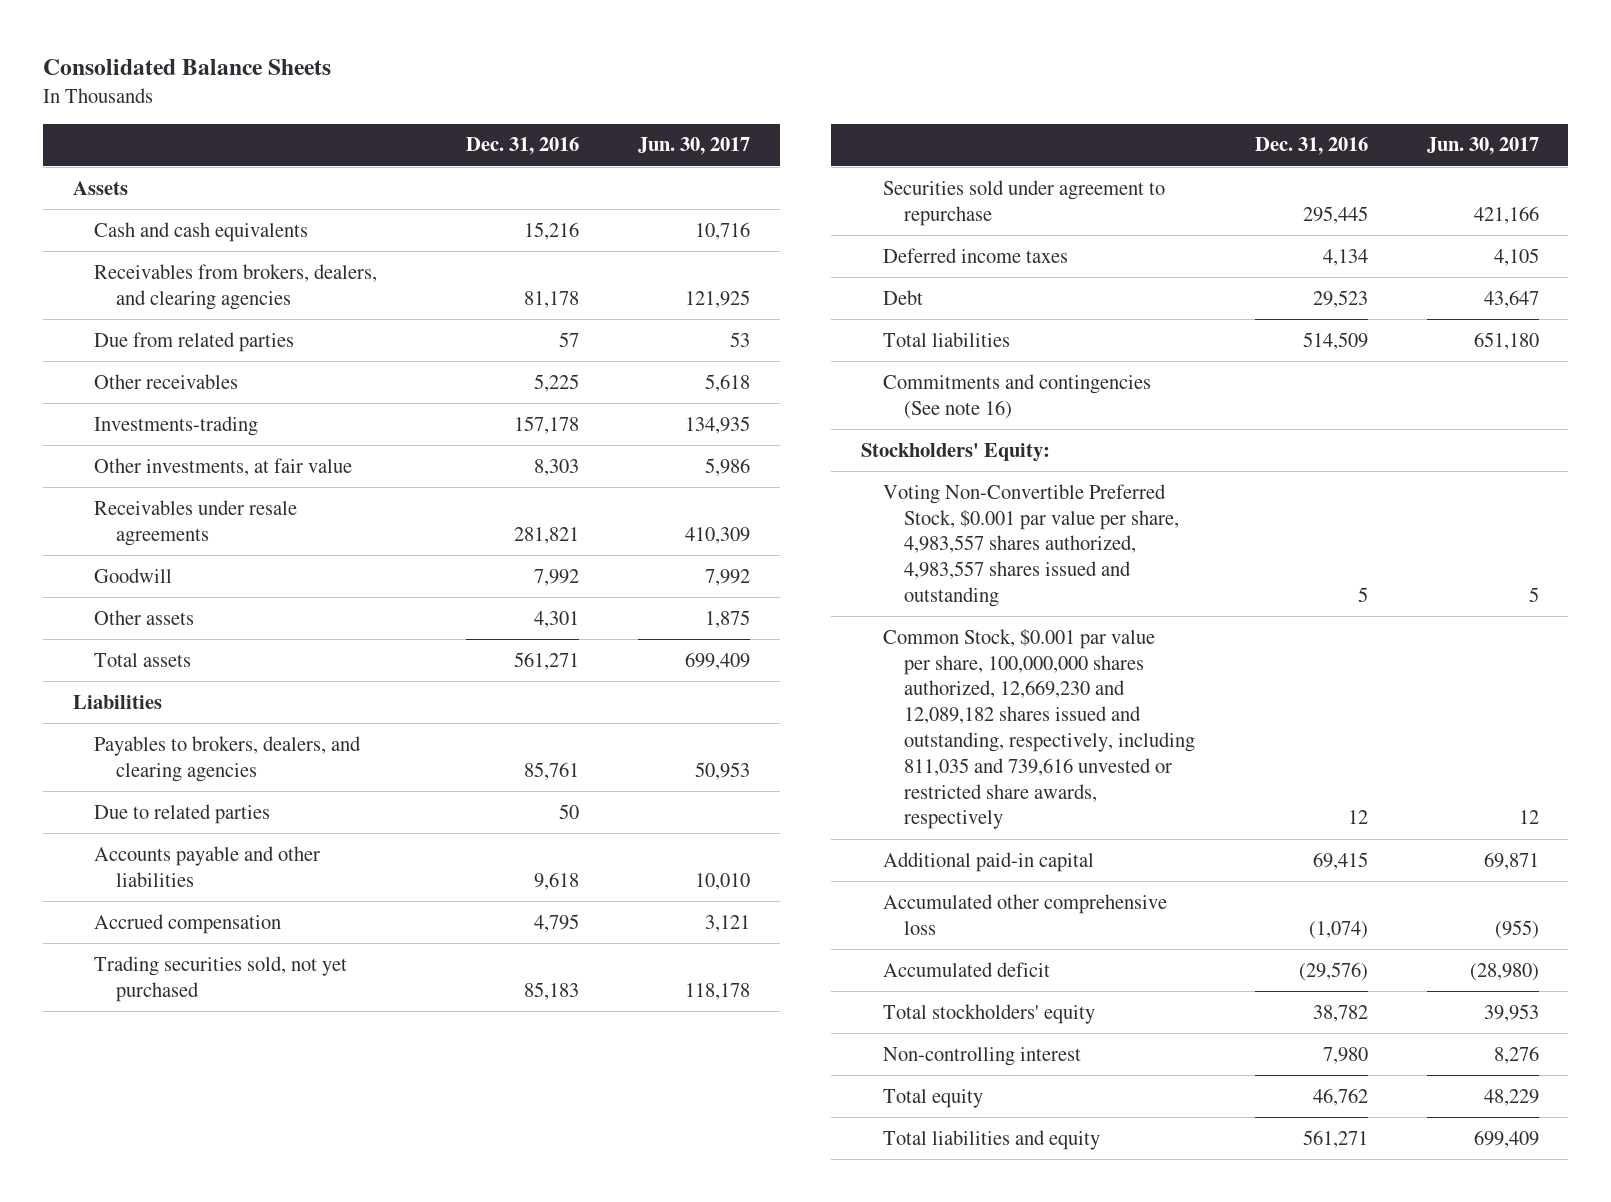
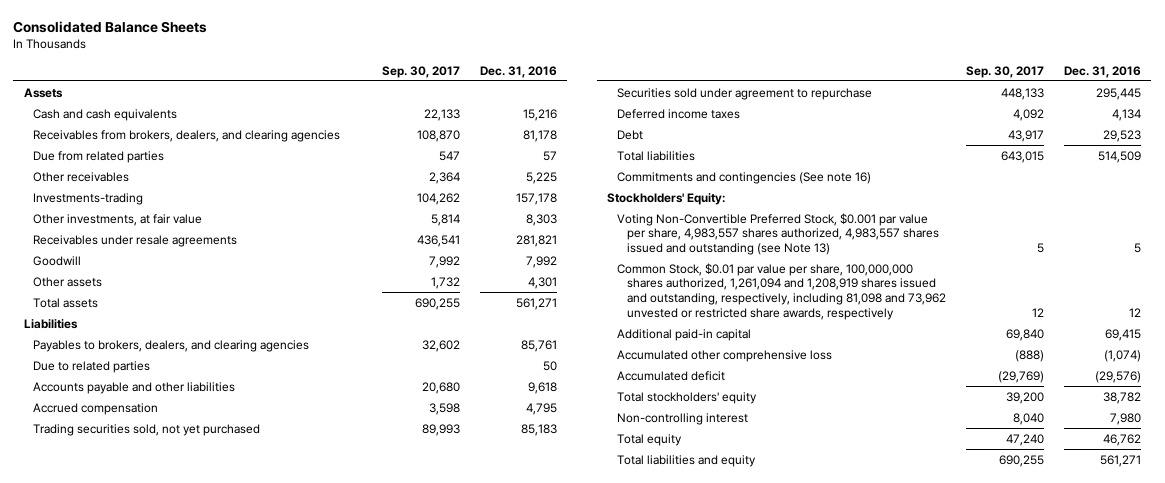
[638,137,751,156] Jun. 30, 2017 -> none
none -> [382,65,461,78] Sep. 30, 2017
[882,483,1180,608] Voting Non-Convertible Preferred Stock, $0.001 par value per share, 4,983,557 shares authorized, 4,983,557 shares issued and outstanding -> [617,212,939,256] Voting Non-Convertible Preferred Stock, $0.001 par value per share, 4,983,557 shares authorized, 4,983,557 shares issued and outstanding (see Note 13)
[882,628,1196,830] Common Stock, $0.001 par value per share, 100,000,000 shares authorized, 12,669,230 and 12,089,182 shares issued and outstanding, respectively, including 811,035 and 739,616 unvested or restricted share awards, respectively -> [617,262,946,320] Common Stock, $0.01 par value per share, 100,000,000 shares authorized, 1,261,094 and 1,208,919 shares issued and outstanding, respectively, including 81,098 and 73,962 unvested or restricted share awards, respectively

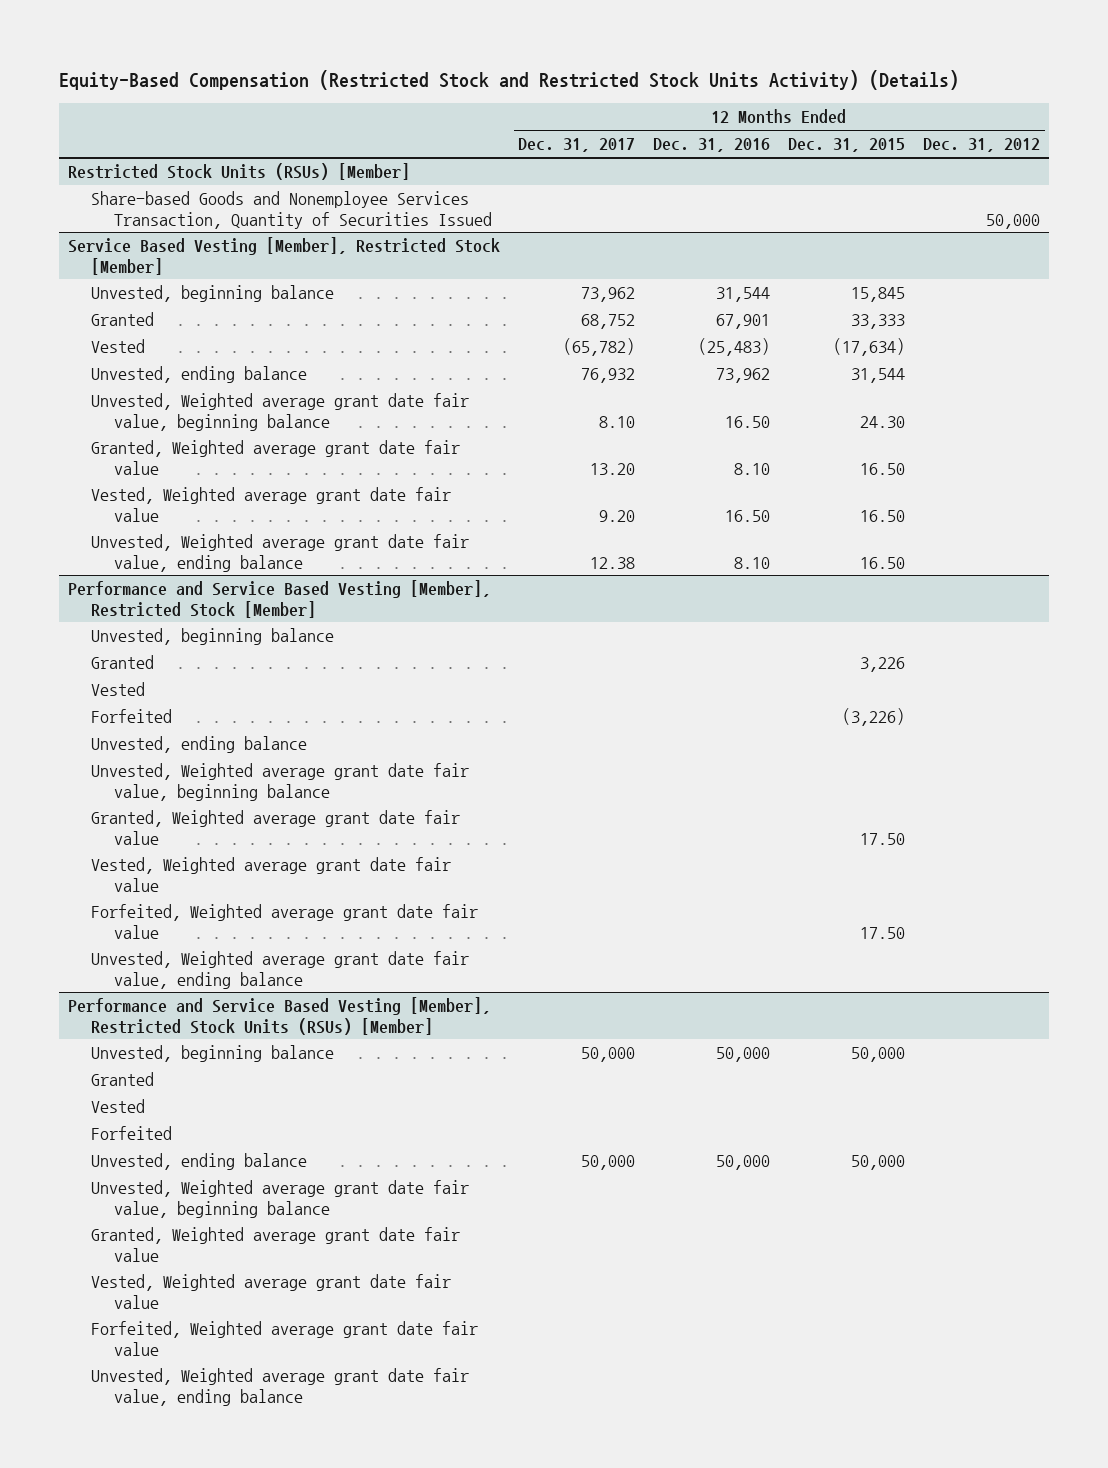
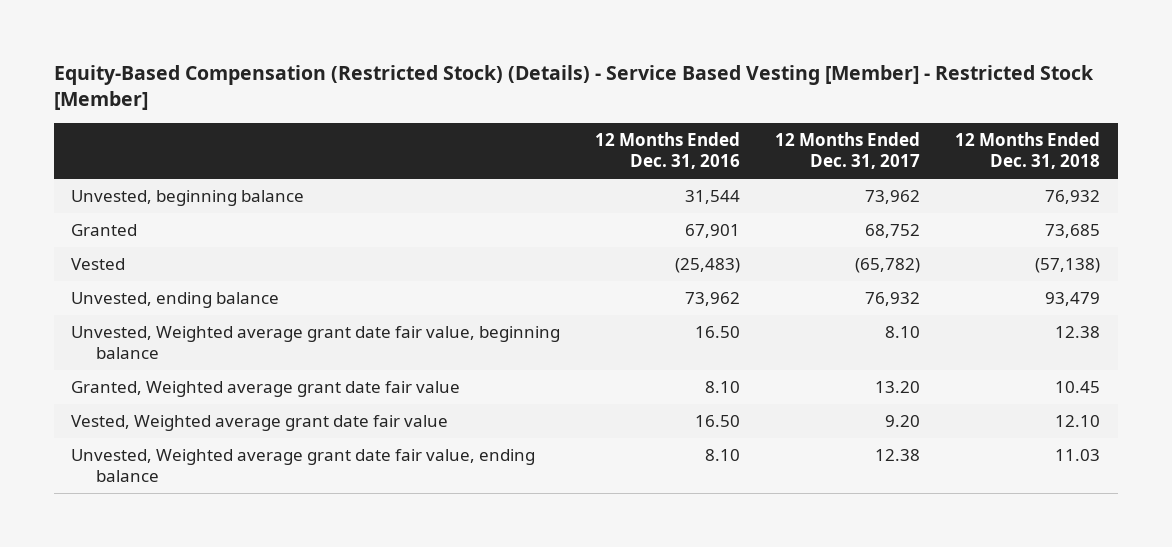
[58,69,959,90] Equity-Based Compensation (Restricted Stock and Restricted Stock Units Activity) (Details) -> [53,65,1094,111] Equity-Based Compensation (Restricted Stock) (Details) - Service Based Vesting [Member] - Restricted Stock [Member]
[788,138,906,153] Dec. 31, 2015 -> none
[923,138,1041,153] Dec. 31, 2012 -> none
none -> [955,132,1101,170] 12 Months Ended Dec. 31, 2018
[67,163,410,181] Restricted Stock Units (RSUs) [Member] -> none
[91,191,493,229] Share-based Goods and Nonemployee Services Transaction, Quantity of Securities Issued -> none
[67,237,500,275] Service Based Vesting [Member], Restricted Stock [Member] -> none
[67,580,491,618] Performance and Service Based Vesting [Member], Restricted Stock [Member] -> none
[91,628,335,646] Unvested, beginning balance -> none
[91,655,155,670] Granted -> none
[91,682,146,697] Vested -> none
[91,709,173,724] Forfeited -> none
[91,736,308,754] Unvested, ending balance -> none
[91,763,470,801] Unvested, Weighted average grant date fair value, beginning balance -> none
[91,810,461,845] Granted, Weighted average grant date fair value -> none
[91,857,452,892] Vested, Weighted average grant date fair value -> none
[91,904,479,939] Forfeited, Weighted average grant date fair value -> none
[91,951,470,989] Unvested, Weighted average grant date fair value, ending balance -> none
[67,997,491,1035] Performance and Service Based Vesting [Member], Restricted Stock Units (RSUs) [Member] -> none
[91,1045,335,1063] Unvested, beginning balance -> none
[91,1072,155,1087] Granted -> none
[91,1099,146,1114] Vested -> none
[91,1126,173,1141] Forfeited -> none
[91,1153,308,1171] Unvested, ending balance -> none
[91,1180,470,1218] Unvested, Weighted average grant date fair value, beginning balance -> none
[91,1227,461,1262] Granted, Weighted average grant date fair value -> none
[91,1274,452,1309] Vested, Weighted average grant date fair value -> none
[91,1321,479,1356] Forfeited, Weighted average grant date fair value -> none
[91,1368,470,1406] Unvested, Weighted average grant date fair value, ending balance -> none

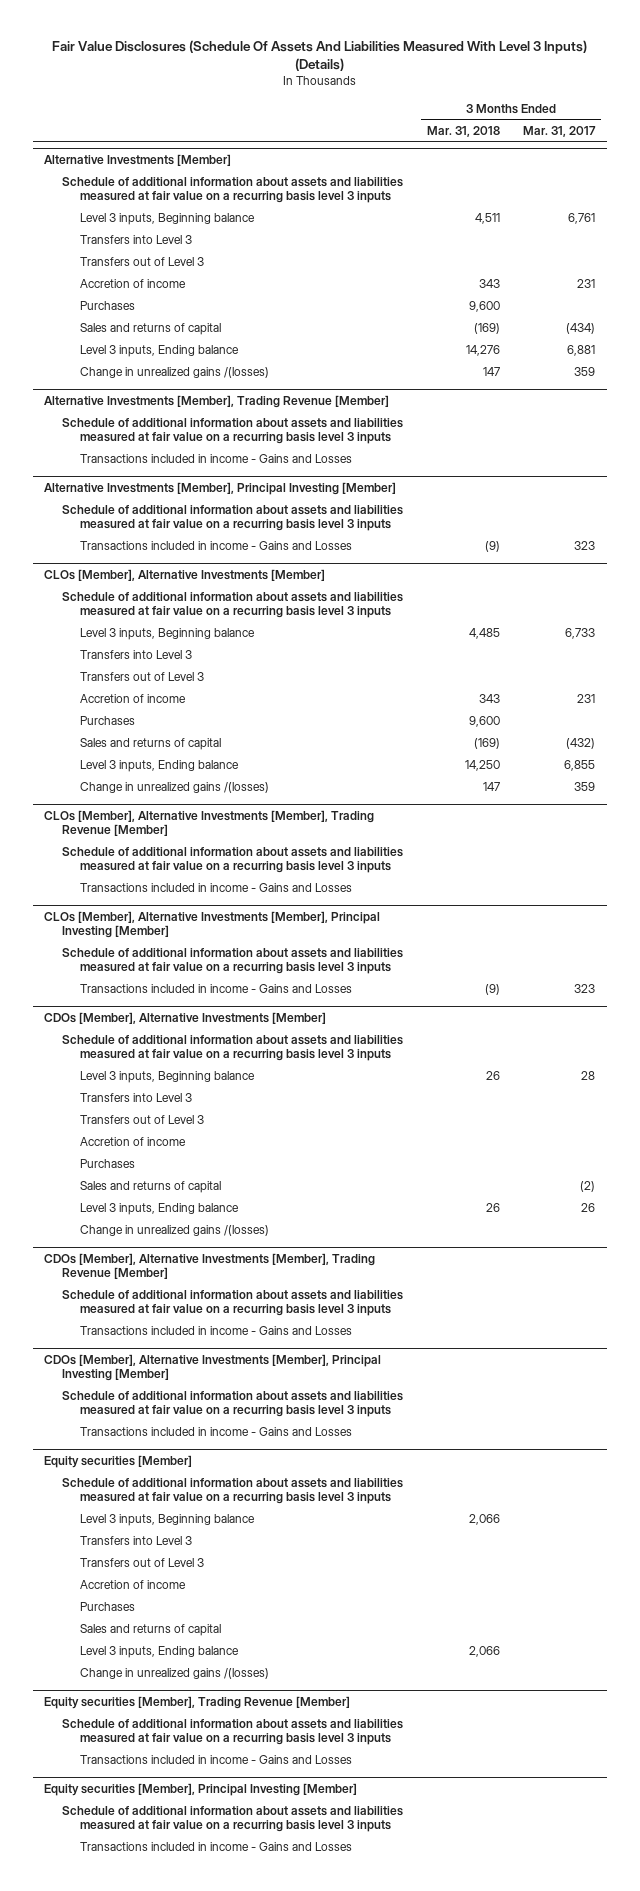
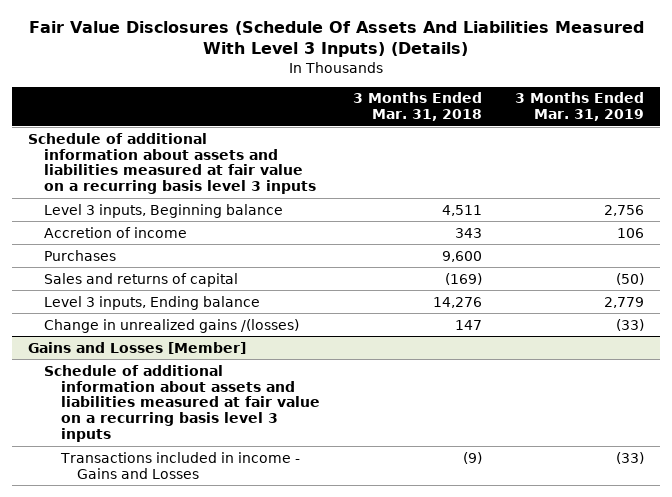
[523,125,597,137] Mar. 31, 2017 -> none
none -> [514,92,644,122] 3 Months Ended Mar. 31, 2019
[44,154,232,167] Alternative Investments [Member] -> none
[79,235,192,245] Transfers into Level 3 -> none
[79,257,204,267] Transfers out of Level 3 -> none
[44,395,390,409] Alternative Investments [Member], Trading Revenue [Member] -> none
[62,418,404,445] Schedule of additional information about assets and liabilities measured at fair value on a recurring basis level 3 inputs -> none
[79,454,352,464] Transactions included in income - Gains and Losses -> none
[44,482,397,496] Alternative Investments [Member], Principal Investing [Member] -> none
[62,505,404,532] Schedule of additional information about assets and liabilities measured at fair value on a recurring basis level 3 inputs -> none
[79,541,352,551] Transactions included in income - Gains and Losses -> none
[44,569,326,582] CLOs [Member], Alternative Investments [Member] -> none
[62,592,404,619] Schedule of additional information about assets and liabilities measured at fair value on a recurring basis level 3 inputs -> none
[79,628,255,641] Level 3 inputs, Beginning balance -> none
[79,650,192,660] Transfers into Level 3 -> none
[79,672,204,682] Transfers out of Level 3 -> none
[79,694,186,704] Accretion of income -> none
[79,716,135,726] Purchases -> none
[79,738,221,751] Sales and returns of capital -> none
[79,760,239,773] Level 3 inputs, Ending balance -> none
[79,782,269,794] Change in unrealized gains /(losses) -> none
[44,810,375,837] CLOs [Member], Alternative Investments [Member], Trading Revenue [Member] -> none
[62,847,404,874] Schedule of additional information about assets and liabilities measured at fair value on a recurring basis level 3 inputs -> none
[79,883,352,893] Transactions included in income - Gains and Losses -> none
[44,911,381,939] CLOs [Member], Alternative Investments [Member], Principal Investing [Member] -> none
none -> [28,341,247,354] Gains and Losses [Member]
[44,1012,327,1025] CDOs [Member], Alternative Investments [Member] -> none
[62,1035,404,1062] Schedule of additional information about assets and liabilities measured at fair value on a recurring basis level 3 inputs -> none
[79,1071,255,1084] Level 3 inputs, Beginning balance -> none
[79,1093,192,1103] Transfers into Level 3 -> none
[79,1115,204,1125] Transfers out of Level 3 -> none
[79,1137,186,1147] Accretion of income -> none
[79,1159,135,1169] Purchases -> none
[79,1181,221,1194] Sales and returns of capital -> none
[79,1203,239,1216] Level 3 inputs, Ending balance -> none
[79,1225,269,1237] Change in unrealized gains /(losses) -> none
[44,1253,376,1280] CDOs [Member], Alternative Investments [Member], Trading Revenue [Member] -> none
[62,1290,404,1317] Schedule of additional information about assets and liabilities measured at fair value on a recurring basis level 3 inputs -> none
[79,1326,352,1336] Transactions included in income - Gains and Losses -> none
[44,1354,382,1382] CDOs [Member], Alternative Investments [Member], Principal Investing [Member] -> none
[62,1391,404,1418] Schedule of additional information about assets and liabilities measured at fair value on a recurring basis level 3 inputs -> none
[79,1427,352,1437] Transactions included in income - Gains and Losses -> none
[44,1455,193,1469] Equity securities [Member] -> none
[62,1478,404,1505] Schedule of additional information about assets and liabilities measured at fair value on a recurring basis level 3 inputs -> none
[79,1514,255,1527] Level 3 inputs, Beginning balance -> none
[79,1536,192,1546] Transfers into Level 3 -> none
[79,1558,204,1568] Transfers out of Level 3 -> none
[79,1580,186,1590] Accretion of income -> none
[79,1602,135,1612] Purchases -> none
[79,1624,221,1637] Sales and returns of capital -> none
[79,1646,239,1659] Level 3 inputs, Ending balance -> none
[79,1668,269,1680] Change in unrealized gains /(losses) -> none
[44,1696,351,1710] Equity securities [Member], Trading Revenue [Member] -> none
[62,1719,404,1746] Schedule of additional information about assets and liabilities measured at fair value on a recurring basis level 3 inputs -> none
[79,1755,352,1765] Transactions included in income - Gains and Losses -> none
[44,1783,358,1797] Equity securities [Member], Principal Investing [Member] -> none
[62,1806,404,1833] Schedule of additional information about assets and liabilities measured at fair value on a recurring basis level 3 inputs -> none
[79,1842,352,1852] Transactions included in income - Gains and Losses -> none

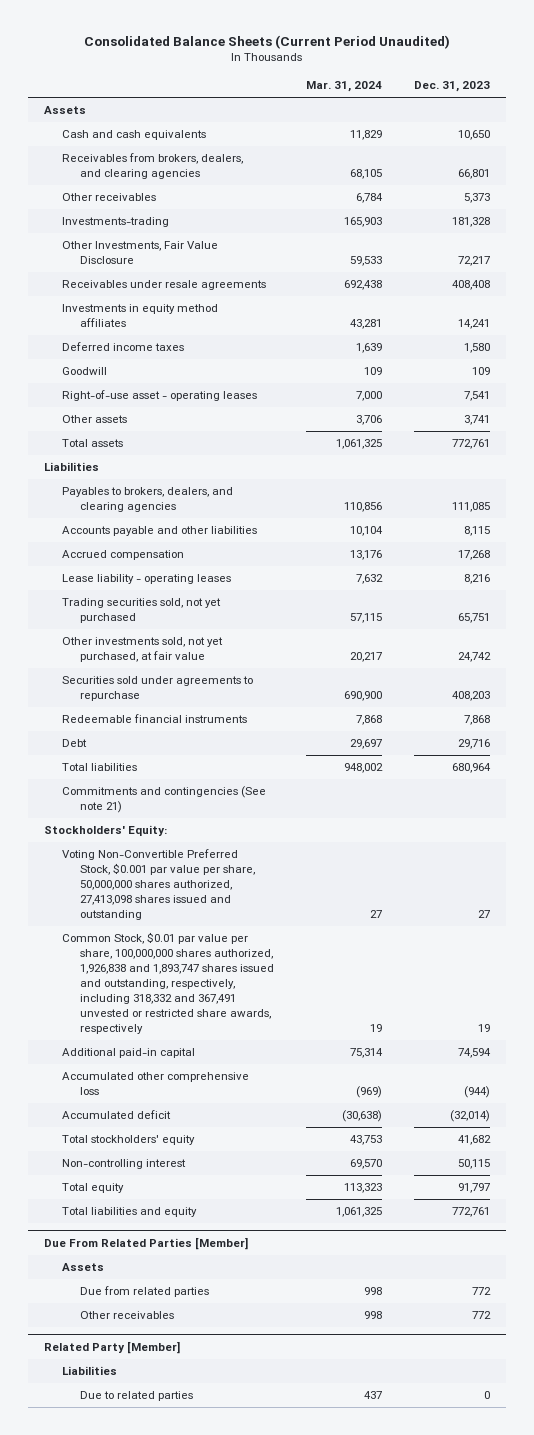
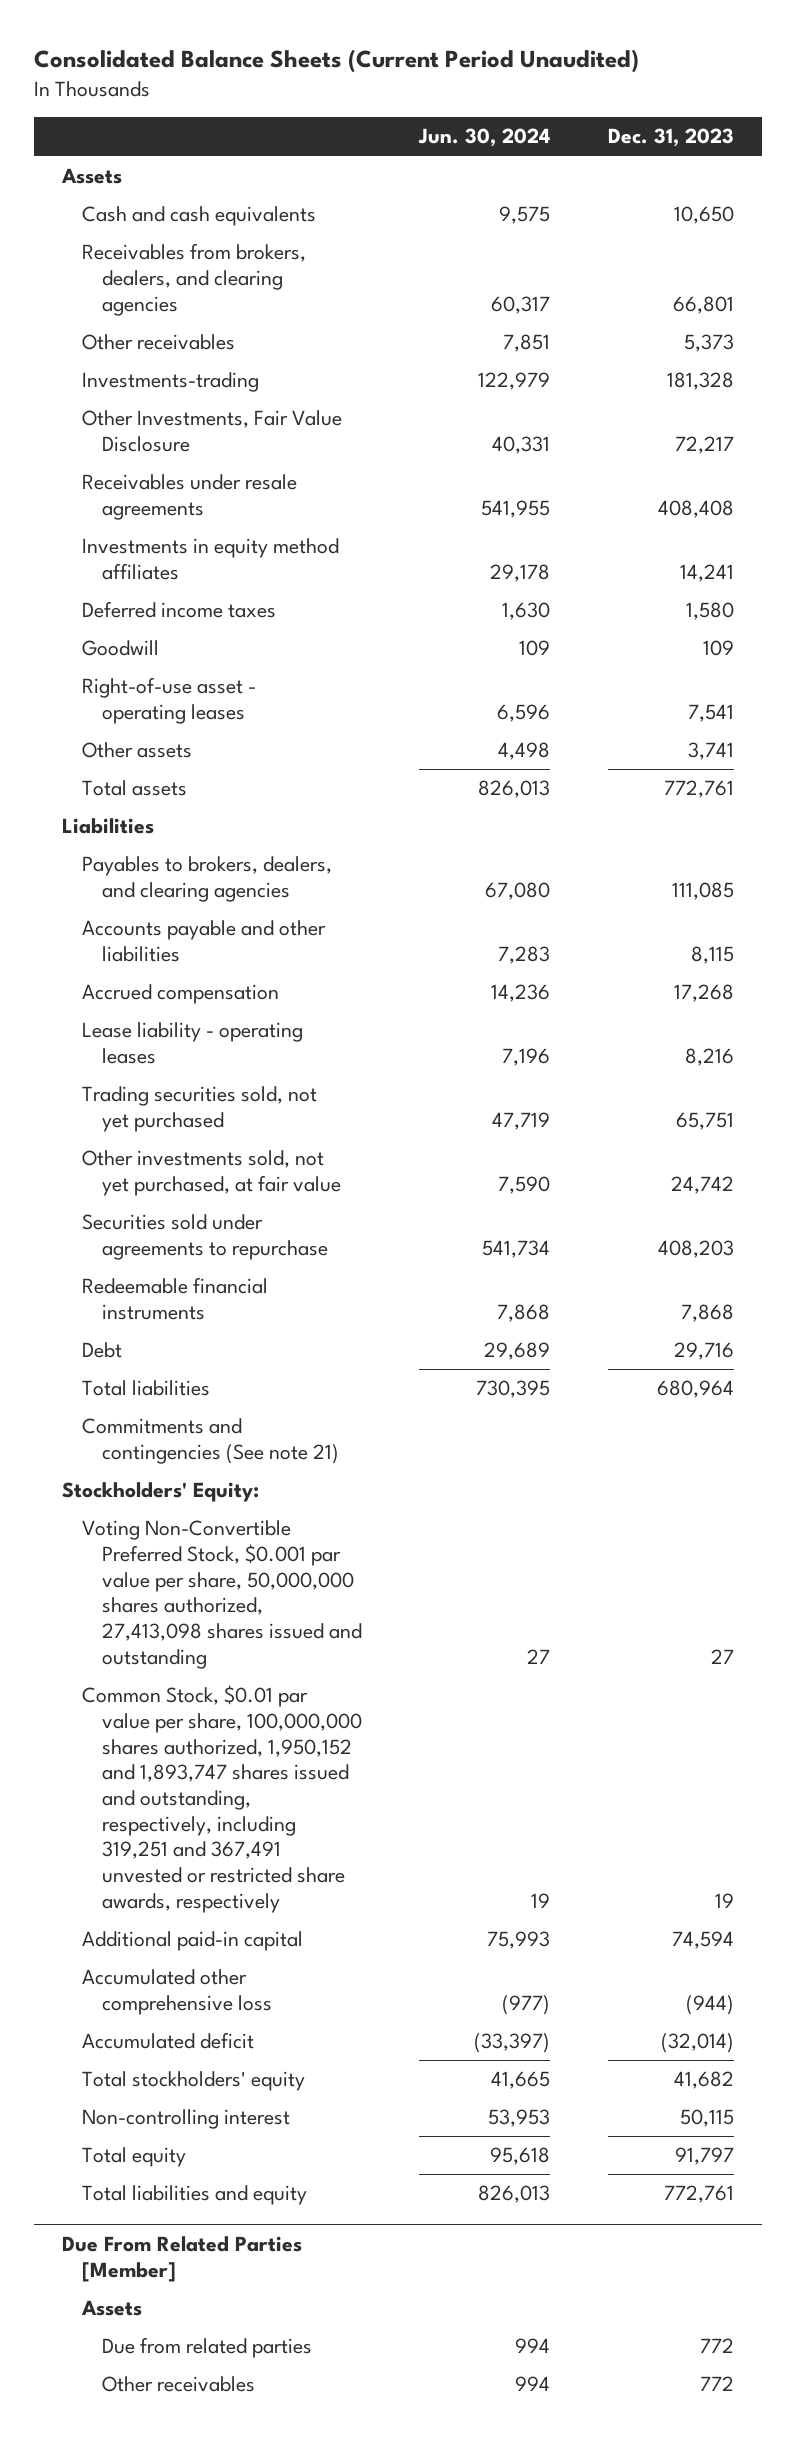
[306,81,383,93] Mar. 31, 2024 -> none
none -> [418,128,551,148] Jun. 30, 2024
[62,932,275,1034] Common Stock, $0.01 par value per share, 100,000,000 shares authorized, 1,926,838 and 1,893,747 shares issued and outstanding, respectively, including 318,332 and 367,491 unvested or restricted share awards, respectively -> [82,1685,362,1913] Common Stock, $0.01 par value per share, 100,000,000 shares authorized, 1,950,152 and 1,893,747 shares issued and outstanding, respectively, including 319,251 and 367,491 unvested or restricted share awards, respectively
[43,1340,180,1354] Related Party [Member] -> none
[62,1366,118,1376] Liabilities -> none
[80,1391,194,1402] Due to related parties -> none

